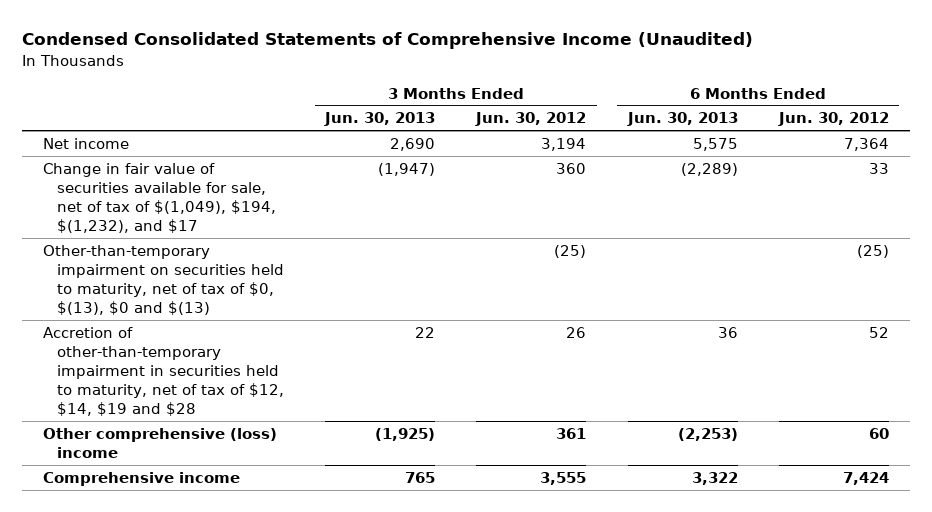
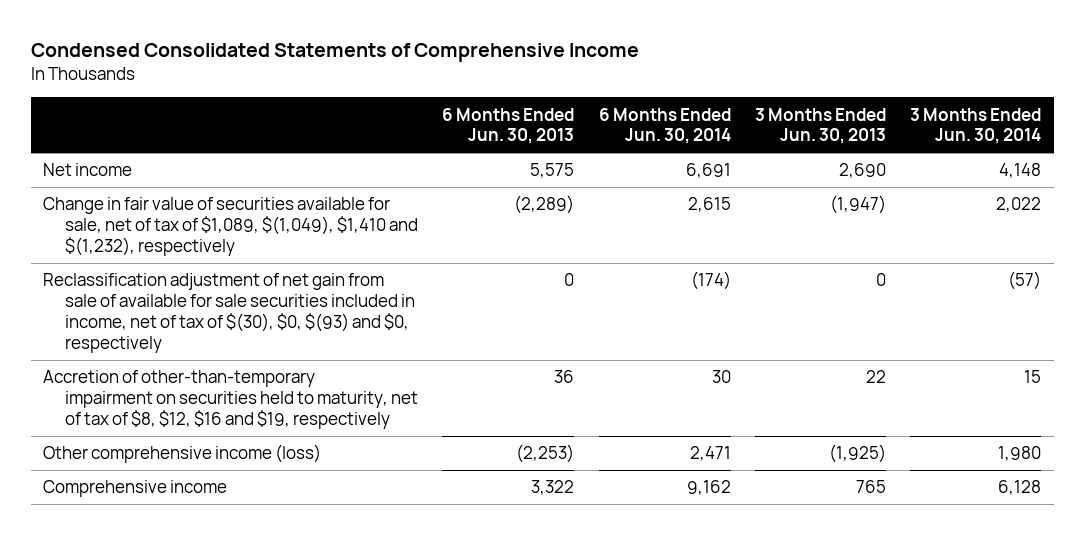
[22,32,754,50] Condensed Consolidated Statements of Comprehensive Income (Unaudited) -> [30,43,639,63] Condensed Consolidated Statements of Comprehensive Income
[475,112,587,127] Jun. 30, 2012 -> none
[778,112,890,127] Jun. 30, 2012 -> none
none -> [598,107,731,145] 6 Months Ended Jun. 30, 2014
none -> [910,107,1042,145] 3 Months Ended Jun. 30, 2014
[42,244,284,315] Other-than-temporary impairment on securities held to maturity, net of tax of $0, $(13), $0 and $(13) -> none
[42,162,276,233] Change in fair value of securities available for sale, net of tax of $(1,049), $194, $(1,232), and $17 -> [43,197,418,257] Change in fair value of securities available for sale, net of tax of $1,089, $(1,049), $1,410 and $(1,232), respectively
none -> [43,273,415,354] Reclassification adjustment of net gain from sale of available for sale securities included in income, net of tax of $(30), $0, $(93) and $0, respectively
[42,326,284,416] Accretion of other-than-temporary impairment in securities held to maturity, net of tax of $12, $14, $19 and $28 -> [43,370,418,430] Accretion of other-than-temporary impairment on securities held to maturity, net of tax of $8, $12, $16 and $19, respectively
[42,427,277,458] Other comprehensive (loss) income -> [43,444,322,464] Other comprehensive income (loss)

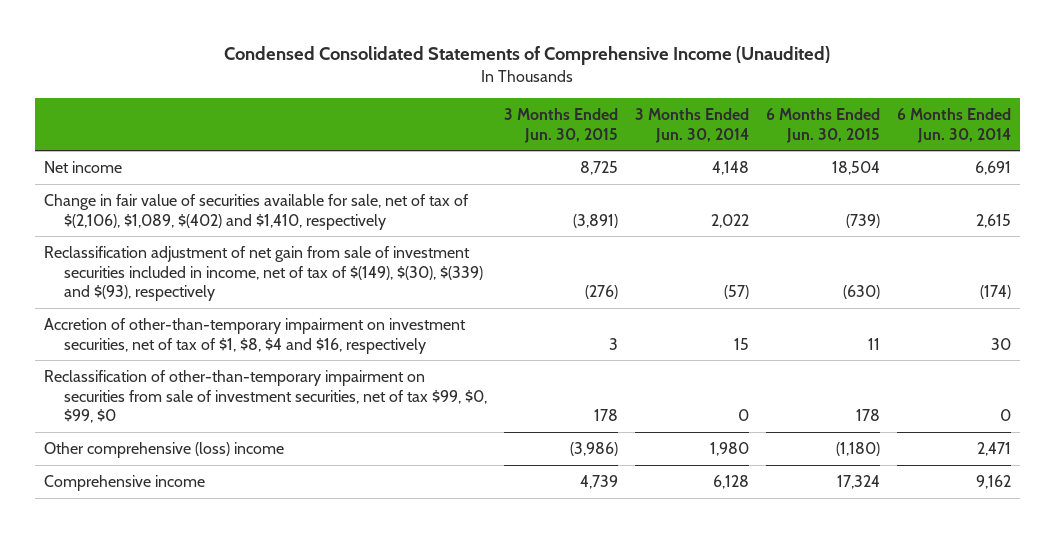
[30,43,639,63] Condensed Consolidated Statements of Comprehensive Income -> [224,46,831,66] Condensed Consolidated Statements of Comprehensive Income (Unaudited)
[442,107,575,145] 6 Months Ended Jun. 30, 2013 -> none
[755,107,887,145] 3 Months Ended Jun. 30, 2013 -> none
none -> [504,107,619,143] 3 Months Ended Jun. 30, 2015
none -> [766,107,881,143] 6 Months Ended Jun. 30, 2015
[43,197,418,257] Change in fair value of securities available for sale, net of tax of $1,089, $(1,049), $1,410 and $(1,232), respectively -> [43,193,469,230] Change in fair value of securities available for sale, net of tax of $(2,106), $1,089, $(402) and $1,410, respectively
[43,273,415,354] Reclassification adjustment of net gain from sale of available for sale securities included in income, net of tax of $(30), $0, $(93) and $0, respectively -> [43,245,483,302] Reclassification adjustment of net gain from sale of investment securities included in income, net of tax of $(149), $(30), $(339) and $(93), respectively
[43,370,418,430] Accretion of other-than-temporary impairment on securities held to maturity, net of tax of $8, $12, $16 and $19, respectively -> [43,317,466,354] Accretion of other-than-temporary impairment on investment securities, net of tax of $1, $8, $4 and $16, respectively
none -> [43,369,487,424] Reclassification of other-than-temporary impairment on securities from sale of investment securities, net of tax $99, $0, $99, $0
[43,444,322,464] Other comprehensive income (loss) -> [43,441,284,458] Other comprehensive (loss) income

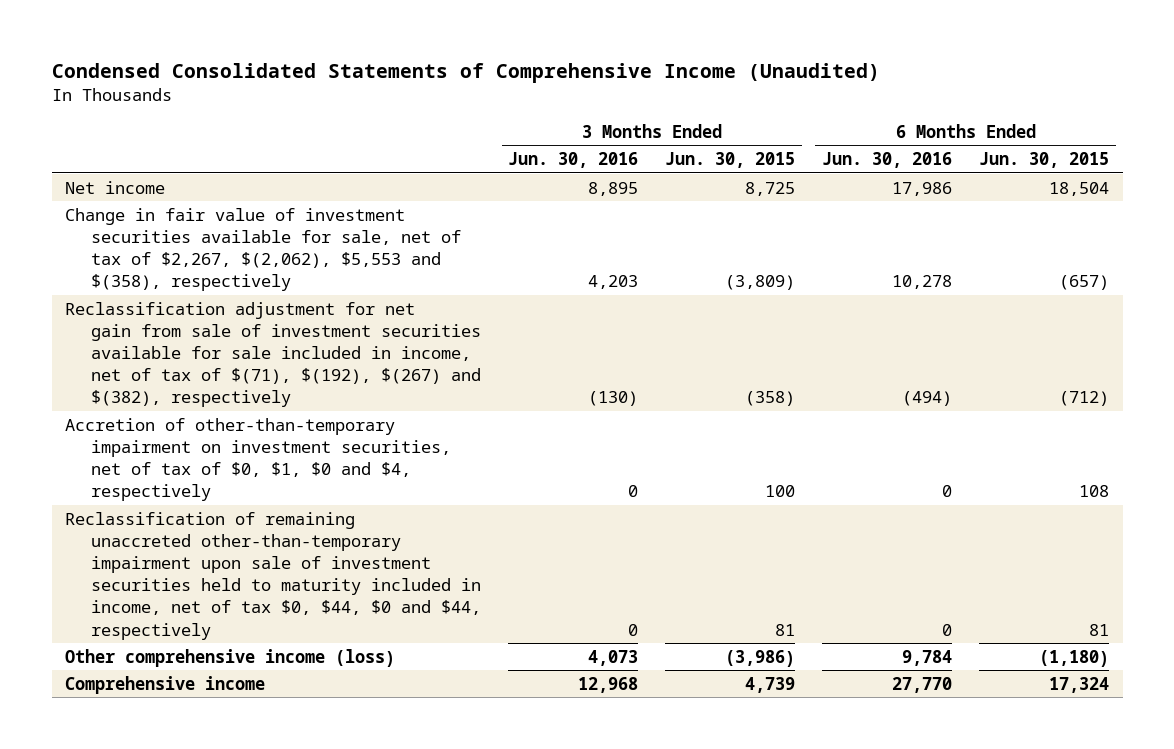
[635,107,750,143] 3 Months Ended Jun. 30, 2014 -> none
[897,107,1012,143] 6 Months Ended Jun. 30, 2014 -> none
none -> [508,152,639,169] Jun. 30, 2016
none -> [822,152,953,169] Jun. 30, 2016
[43,193,469,230] Change in fair value of securities available for sale, net of tax of $(2,106), $1,089, $(402) and $1,410, respectively -> [65,207,462,292] Change in fair value of investment securities available for sale, net of tax of $2,267, $(2,062), $5,553 and $(358), respectively
[573,213,619,228] (3,891) -> [725,275,796,291] (3,809)
[846,213,881,228] (739) -> [1059,275,1110,291] (657)
[43,245,483,302] Reclassification adjustment of net gain from sale of investment securities included in income, net of tax of $(149), $(30), $(339) and $(93), respectively -> [65,301,482,408] Reclassification adjustment for net gain from sale of investment securities available for sale included in income, net of tax of $(71), $(192), $(267) and $(382), respectively
[585,285,619,300] (276) -> [745,391,796,407] (358)
[843,285,881,300] (630) -> [1059,391,1110,407] (712)
[43,317,466,354] Accretion of other-than-temporary impairment on investment securities, net of tax of $1, $8, $4 and $16, respectively -> [65,417,452,502] Accretion of other-than-temporary impairment on investment securities, net of tax of $0, $1, $0 and $4, respectively
[609,337,619,350] 3 -> [765,485,796,498] 100
[868,337,881,350] 11 -> [1079,485,1110,498] 108
[43,369,487,424] Reclassification of other-than-temporary impairment on securities from sale of investment securities, net of tax $99, $0, $99, $0 -> [65,511,482,640] Reclassification of remaining unaccreted other-than-temporary impairment upon sale of investment securities held to maturity included in income, net of tax $0, $44, $0 and $44, respectively
[594,409,619,422] 178 -> [775,623,796,636] 81
[856,409,881,422] 178 -> [1089,623,1110,636] 81
[43,441,284,458] Other comprehensive (loss) income -> [65,648,396,667] Other comprehensive income (loss)

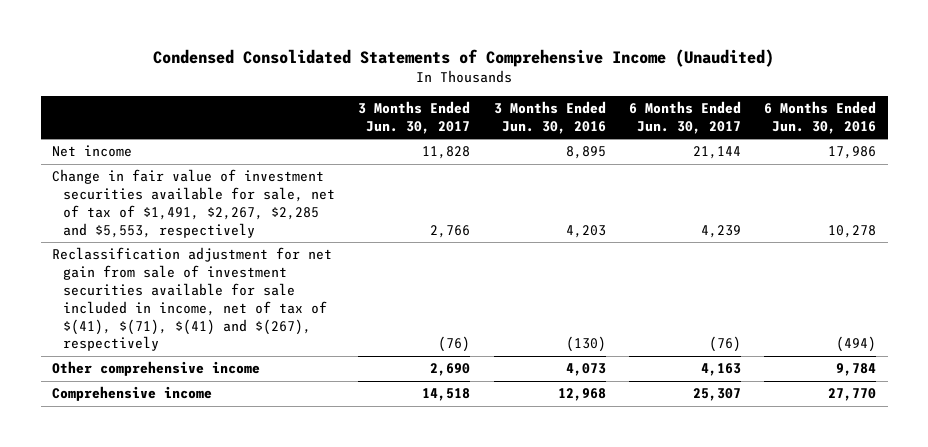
[665,152,796,169] Jun. 30, 2015 -> none
[979,152,1110,169] Jun. 30, 2015 -> none
none -> [358,101,471,134] 3 Months Ended Jun. 30, 2017
none -> [628,101,741,134] 6 Months Ended Jun. 30, 2017
[65,417,452,502] Accretion of other-than-temporary impairment on investment securities, net of tax of $0, $1, $0 and $4, respectively -> none
[65,511,482,640] Reclassification of remaining unaccreted other-than-temporary impairment upon sale of investment securities held to maturity included in income, net of tax $0, $44, $0 and $44, respectively -> none
[65,207,462,292] Change in fair value of investment securities available for sale, net of tax of $2,267, $(2,062), $5,553 and $(358), respectively -> [52,169,336,238] Change in fair value of investment securities available for sale, net of tax of $1,491, $2,267, $2,285 and $5,553, respectively
[65,301,482,408] Reclassification adjustment for net gain from sale of investment securities available for sale included in income, net of tax of $(71), $(192), $(267) and $(382), respectively -> [52,247,333,352] Reclassification adjustment for net gain from sale of investment securities available for sale included in income, net of tax of $(41), $(71), $(41) and $(267), respectively
[65,648,396,667] Other comprehensive income (loss) -> [52,361,261,377] Other comprehensive income

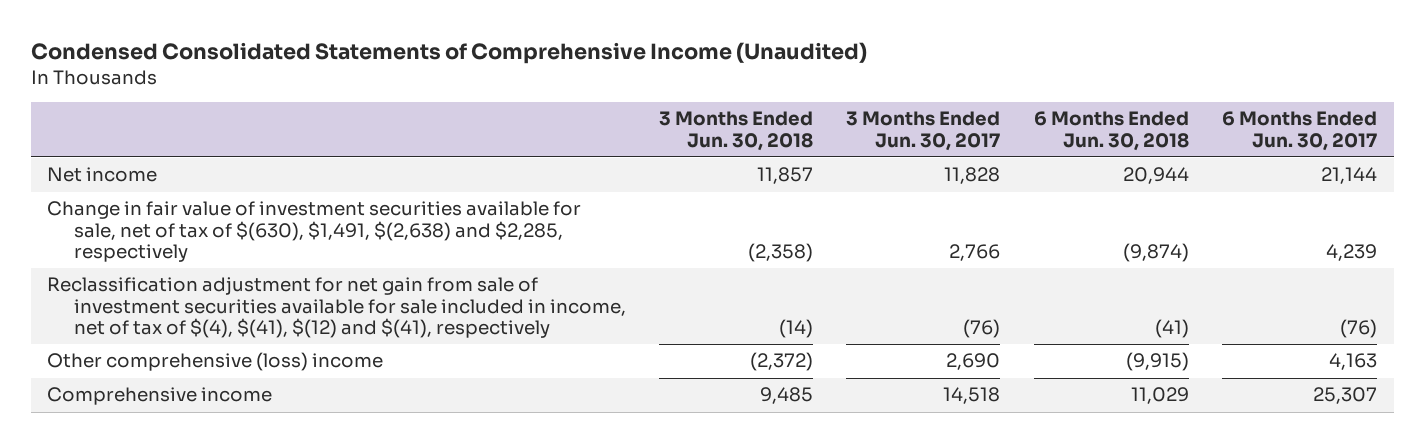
[493,101,606,134] 3 Months Ended Jun. 30, 2016 -> none
[763,101,876,134] 6 Months Ended Jun. 30, 2016 -> none
none -> [659,111,814,151] 3 Months Ended Jun. 30, 2018
none -> [1033,111,1189,151] 6 Months Ended Jun. 30, 2018
[52,169,336,238] Change in fair value of investment securities available for sale, net of tax of $1,491, $2,267, $2,285 and $5,553, respectively -> [47,201,582,262] Change in fair value of investment securities available for sale, net of tax of $(630), $1,491, $(2,638) and $2,285, respectively
[52,247,333,352] Reclassification adjustment for net gain from sale of investment securities available for sale included in income, net of tax of $(41), $(71), $(41) and $(267), respectively -> [47,277,626,338] Reclassification adjustment for net gain from sale of investment securities available for sale included in income, net of tax of $(4), $(41), $(12) and $(41), respectively
[52,361,261,377] Other comprehensive income -> [47,352,384,372] Other comprehensive (loss) income

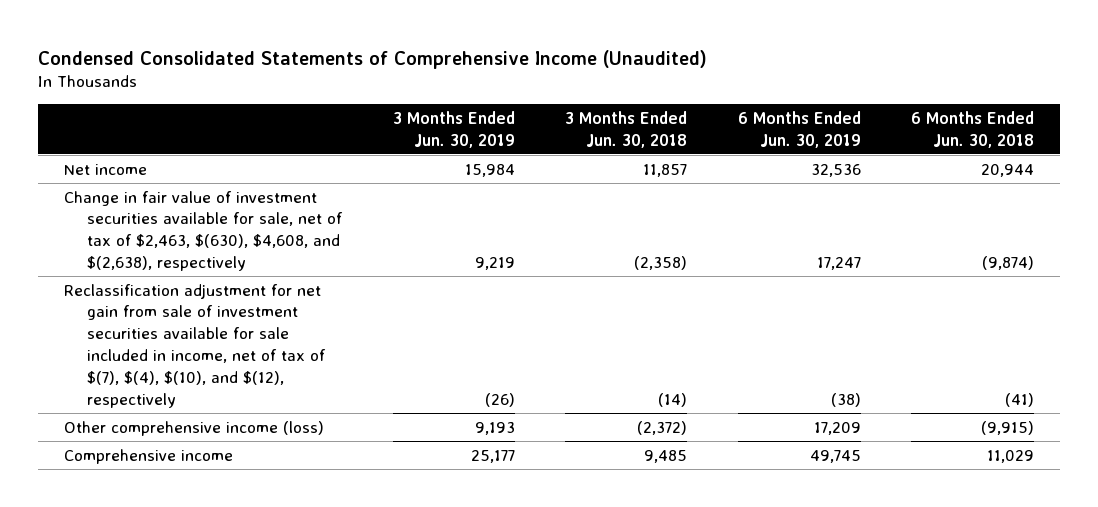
[846,111,1001,151] 3 Months Ended Jun. 30, 2017 -> none
[1221,111,1377,151] 6 Months Ended Jun. 30, 2017 -> none
none -> [392,110,515,148] 3 Months Ended Jun. 30, 2019
none -> [737,110,861,148] 6 Months Ended Jun. 30, 2019
[47,201,582,262] Change in fair value of investment securities available for sale, net of tax of $(630), $1,491, $(2,638) and $2,285, respectively -> [63,190,344,272] Change in fair value of investment securities available for sale, net of tax of $2,463, $(630), $4,608, and $(2,638), respectively
[47,277,626,338] Reclassification adjustment for net gain from sale of investment securities available for sale included in income, net of tax of $(4), $(41), $(12) and $(41), respectively -> [63,283,327,409] Reclassification adjustment for net gain from sale of investment securities available for sale included in income, net of tax of $(7), $(4), $(10), and $(12), respectively
[47,352,384,372] Other comprehensive (loss) income -> [63,420,324,436] Other comprehensive income (loss)

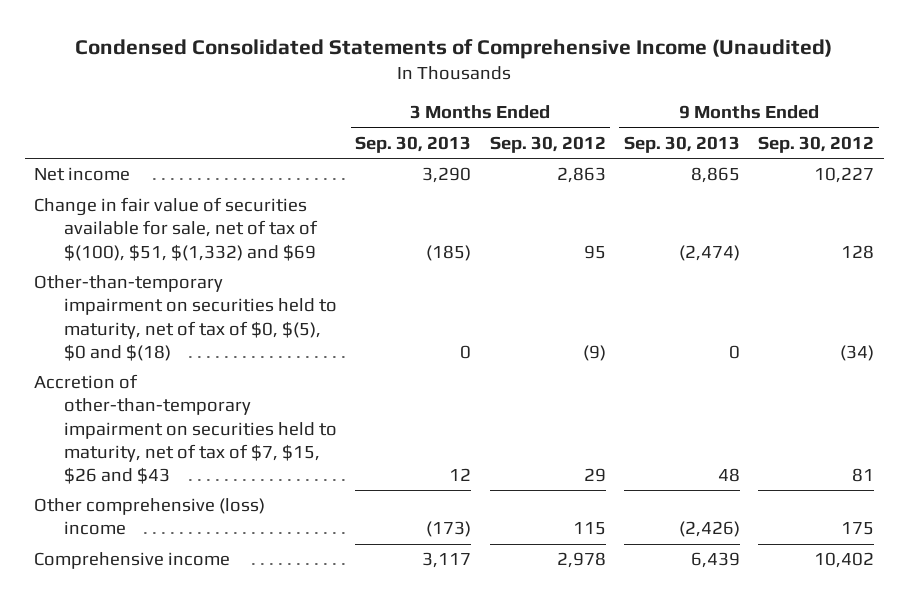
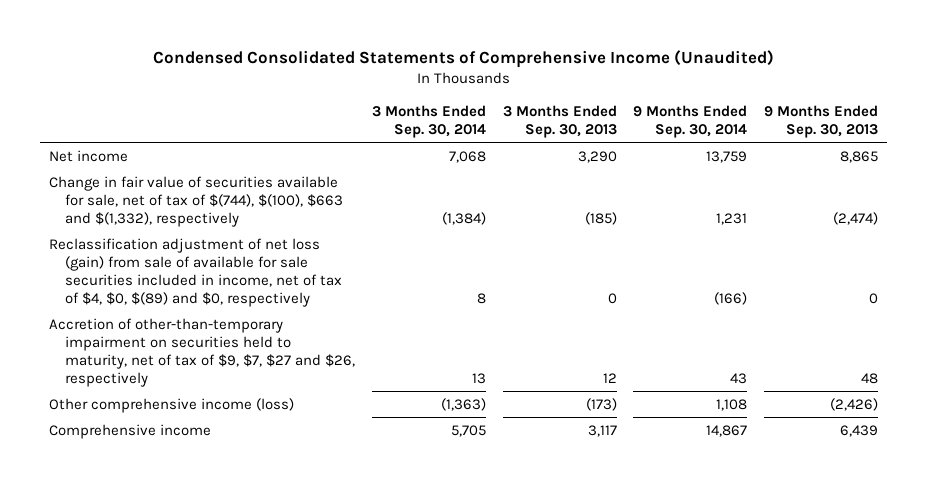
[489,136,606,154] Sep. 30, 2012 -> none
[758,136,875,154] Sep. 30, 2012 -> none
none -> [371,105,486,138] 3 Months Ended Sep. 30, 2014
none -> [633,105,748,138] 9 Months Ended Sep. 30, 2014
[34,275,337,361] Other-than-temporary impairment on securities held to maturity, net of tax of $0, $(5), $0 and $(18) -> none
[34,197,318,261] Change in fair value of securities available for sale, net of tax of $(100), $51, $(1,332) and $69 -> [48,175,343,227] Change in fair value of securities available for sale, net of tax of $(744), $(100), $663 and $(1,332), respectively
none -> [48,237,342,307] Reclassification adjustment of net loss (gain) from sale of available for sale securities included in income, net of tax of $4, $0, $(89) and $0, respectively
[34,374,337,484] Accretion of other-than-temporary impairment on securities held to maturity, net of tax of $7, $15, $26 and $43 -> [48,317,355,387] Accretion of other-than-temporary impairment on securities held to maturity, net of tax of $9, $7, $27 and $26, respectively
[34,498,266,536] Other comprehensive (loss) income -> [48,397,294,413] Other comprehensive income (loss)

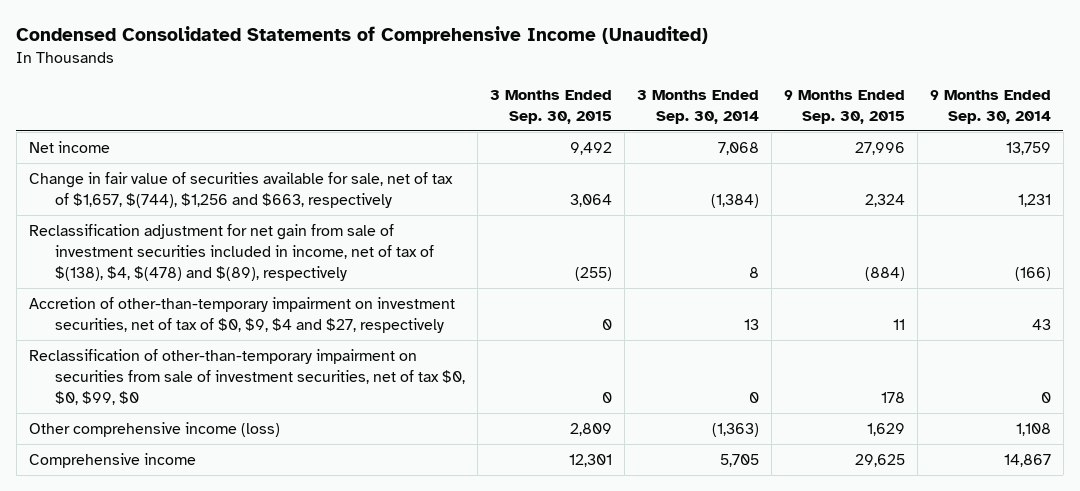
[502,105,617,138] 3 Months Ended Sep. 30, 2013 -> none
[764,105,879,138] 9 Months Ended Sep. 30, 2013 -> none
none -> [489,90,612,125] 3 Months Ended Sep. 30, 2015
none -> [783,90,905,125] 9 Months Ended Sep. 30, 2015
[48,175,343,227] Change in fair value of securities available for sale, net of tax of $(744), $(100), $663 and $(1,332), respectively -> [28,171,453,208] Change in fair value of securities available for sale, net of tax of $1,657, $(744), $1,256 and $663, respectively
[48,237,342,307] Reclassification adjustment of net loss (gain) from sale of available for sale securities included in income, net of tax of $4, $0, $(89) and $0, respectively -> [28,223,434,281] Reclassification adjustment for net gain from sale of investment securities included in income, net of tax of $(138), $4, $(478) and $(89), respectively
[48,317,355,387] Accretion of other-than-temporary impairment on securities held to maturity, net of tax of $9, $7, $27 and $26, respectively -> [28,296,455,333] Accretion of other-than-temporary impairment on investment securities, net of tax of $0, $9, $4 and $27, respectively
none -> [28,348,465,405] Reclassification of other-than-temporary impairment on securities from sale of investment securities, net of tax $0, $0, $99, $0

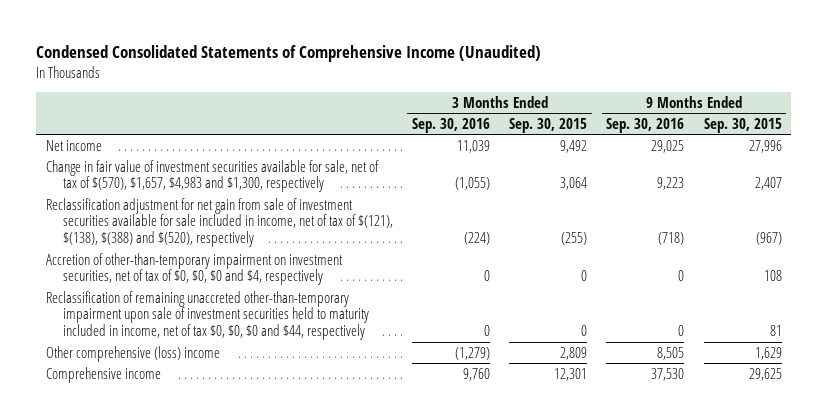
[636,90,759,125] 3 Months Ended Sep. 30, 2014 -> none
[929,90,1051,125] 9 Months Ended Sep. 30, 2014 -> none
none -> [412,117,491,133] Sep. 30, 2016
none -> [606,117,685,133] Sep. 30, 2016
[28,171,453,208] Change in fair value of securities available for sale, net of tax of $1,657, $(744), $1,256 and $663, respectively -> [45,159,379,193] Change in fair value of investment securities available for sale, net of tax of $(570), $1,657, $4,983 and $1,300, respectively
[864,193,905,207] 2,324 -> [754,177,782,191] 2,407
[28,223,434,281] Reclassification adjustment for net gain from sale of investment securities included in income, net of tax of $(138), $4, $(478) and $(89), respectively -> [45,197,393,248] Reclassification adjustment for net gain from sale of investment securities available for sale included in income, net of tax of $(121), $(138), $(388) and $(520), respectively
[864,266,905,281] (884) -> [755,232,782,246] (967)
[28,296,455,333] Accretion of other-than-temporary impairment on investment securities, net of tax of $0, $9, $4 and $27, respectively -> [45,252,343,286] Accretion of other-than-temporary impairment on investment securities, net of tax of $0, $0, $0 and $4, respectively
[892,318,905,330] 11 -> [763,270,782,282] 108
[28,348,465,405] Reclassification of other-than-temporary impairment on securities from sale of investment securities, net of tax $0, $0, $99, $0 -> [45,290,369,341] Reclassification of remaining unaccreted other-than-temporary impairment upon sale of investment securities held to maturity included in income, net of tax $0, $0, $0 and $44, respectively
[880,391,905,403] 178 -> [769,325,782,337] 81
[28,421,280,437] Other comprehensive income (loss) -> [45,345,220,362] Other comprehensive (loss) income

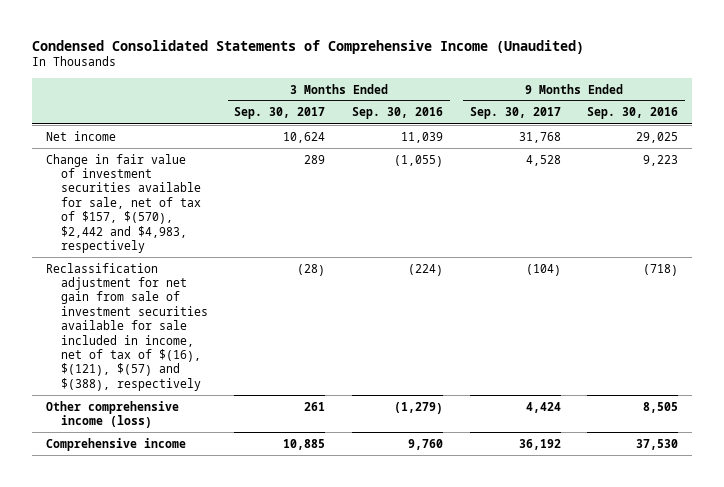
[509,117,588,133] Sep. 30, 2015 -> none
[703,117,782,133] Sep. 30, 2015 -> none
none -> [234,107,326,120] Sep. 30, 2017
none -> [469,107,561,120] Sep. 30, 2017
[45,252,343,286] Accretion of other-than-temporary impairment on investment securities, net of tax of $0, $0, $0 and $4, respectively -> none
[45,290,369,341] Reclassification of remaining unaccreted other-than-temporary impairment upon sale of investment securities held to maturity included in income, net of tax $0, $0, $0 and $44, respectively -> none
[45,159,379,193] Change in fair value of investment securities available for sale, net of tax of $(570), $1,657, $4,983 and $1,300, respectively -> [45,153,201,254] Change in fair value of investment securities available for sale, net of tax of $157, $(570), $2,442 and $4,983, respectively
[45,197,393,248] Reclassification adjustment for net gain from sale of investment securities available for sale included in income, net of tax of $(121), $(138), $(388) and $(520), respectively -> [45,262,208,391] Reclassification adjustment for net gain from sale of investment securities available for sale included in income, net of tax of $(16), $(121), $(57) and $(388), respectively
[45,345,220,362] Other comprehensive (loss) income -> [45,400,179,429] Other comprehensive income (loss)

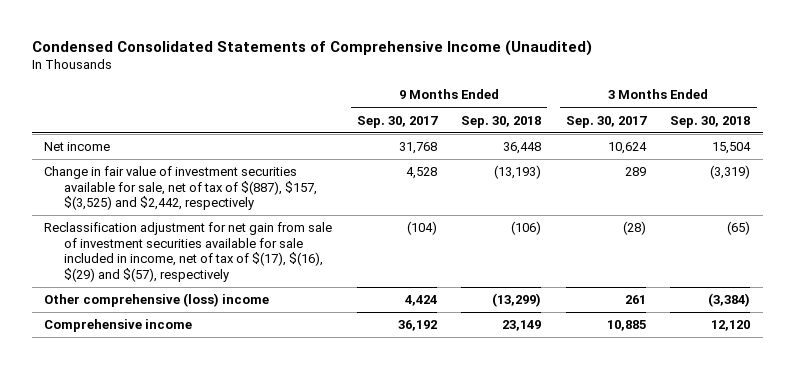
[351,107,443,120] Sep. 30, 2016 -> none
[587,107,679,120] Sep. 30, 2016 -> none
none -> [461,115,542,128] Sep. 30, 2018
none -> [670,115,751,128] Sep. 30, 2018
[45,153,201,254] Change in fair value of investment securities available for sale, net of tax of $157, $(570), $2,442 and $4,983, respectively -> [44,166,317,211] Change in fair value of investment securities available for sale, net of tax of $(887), $157, $(3,525) and $2,442, respectively
[45,262,208,391] Reclassification adjustment for net gain from sale of investment securities available for sale included in income, net of tax of $(16), $(121), $(57) and $(388), respectively -> [44,222,333,282] Reclassification adjustment for net gain from sale of investment securities available for sale included in income, net of tax of $(17), $(16), $(29) and $(57), respectively
[45,400,179,429] Other comprehensive income (loss) -> [44,293,270,308] Other comprehensive (loss) income

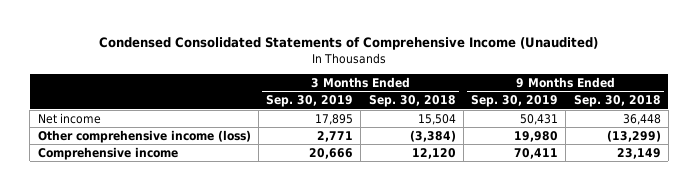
[356,115,438,128] Sep. 30, 2017 -> none
[565,115,647,128] Sep. 30, 2017 -> none
none -> [266,95,354,108] Sep. 30, 2019
none -> [471,95,559,108] Sep. 30, 2019
[44,166,317,211] Change in fair value of investment securities available for sale, net of tax of $(887), $157, $(3,525) and $2,442, respectively -> none
[44,222,333,282] Reclassification adjustment for net gain from sale of investment securities available for sale included in income, net of tax of $(17), $(16), $(29) and $(57), respectively -> none
[44,293,270,308] Other comprehensive (loss) income -> [37,129,251,143] Other comprehensive income (loss)

